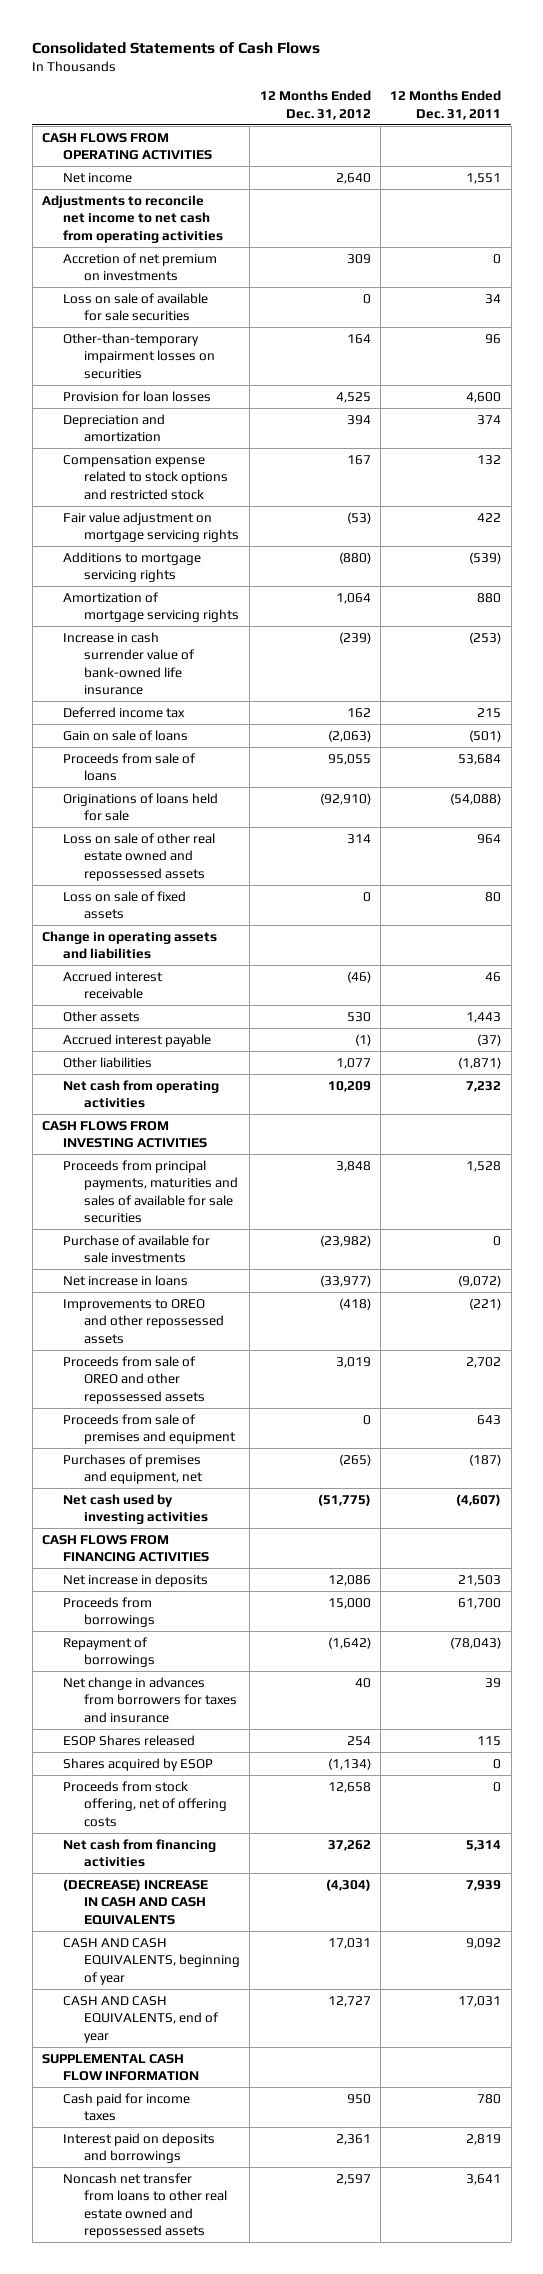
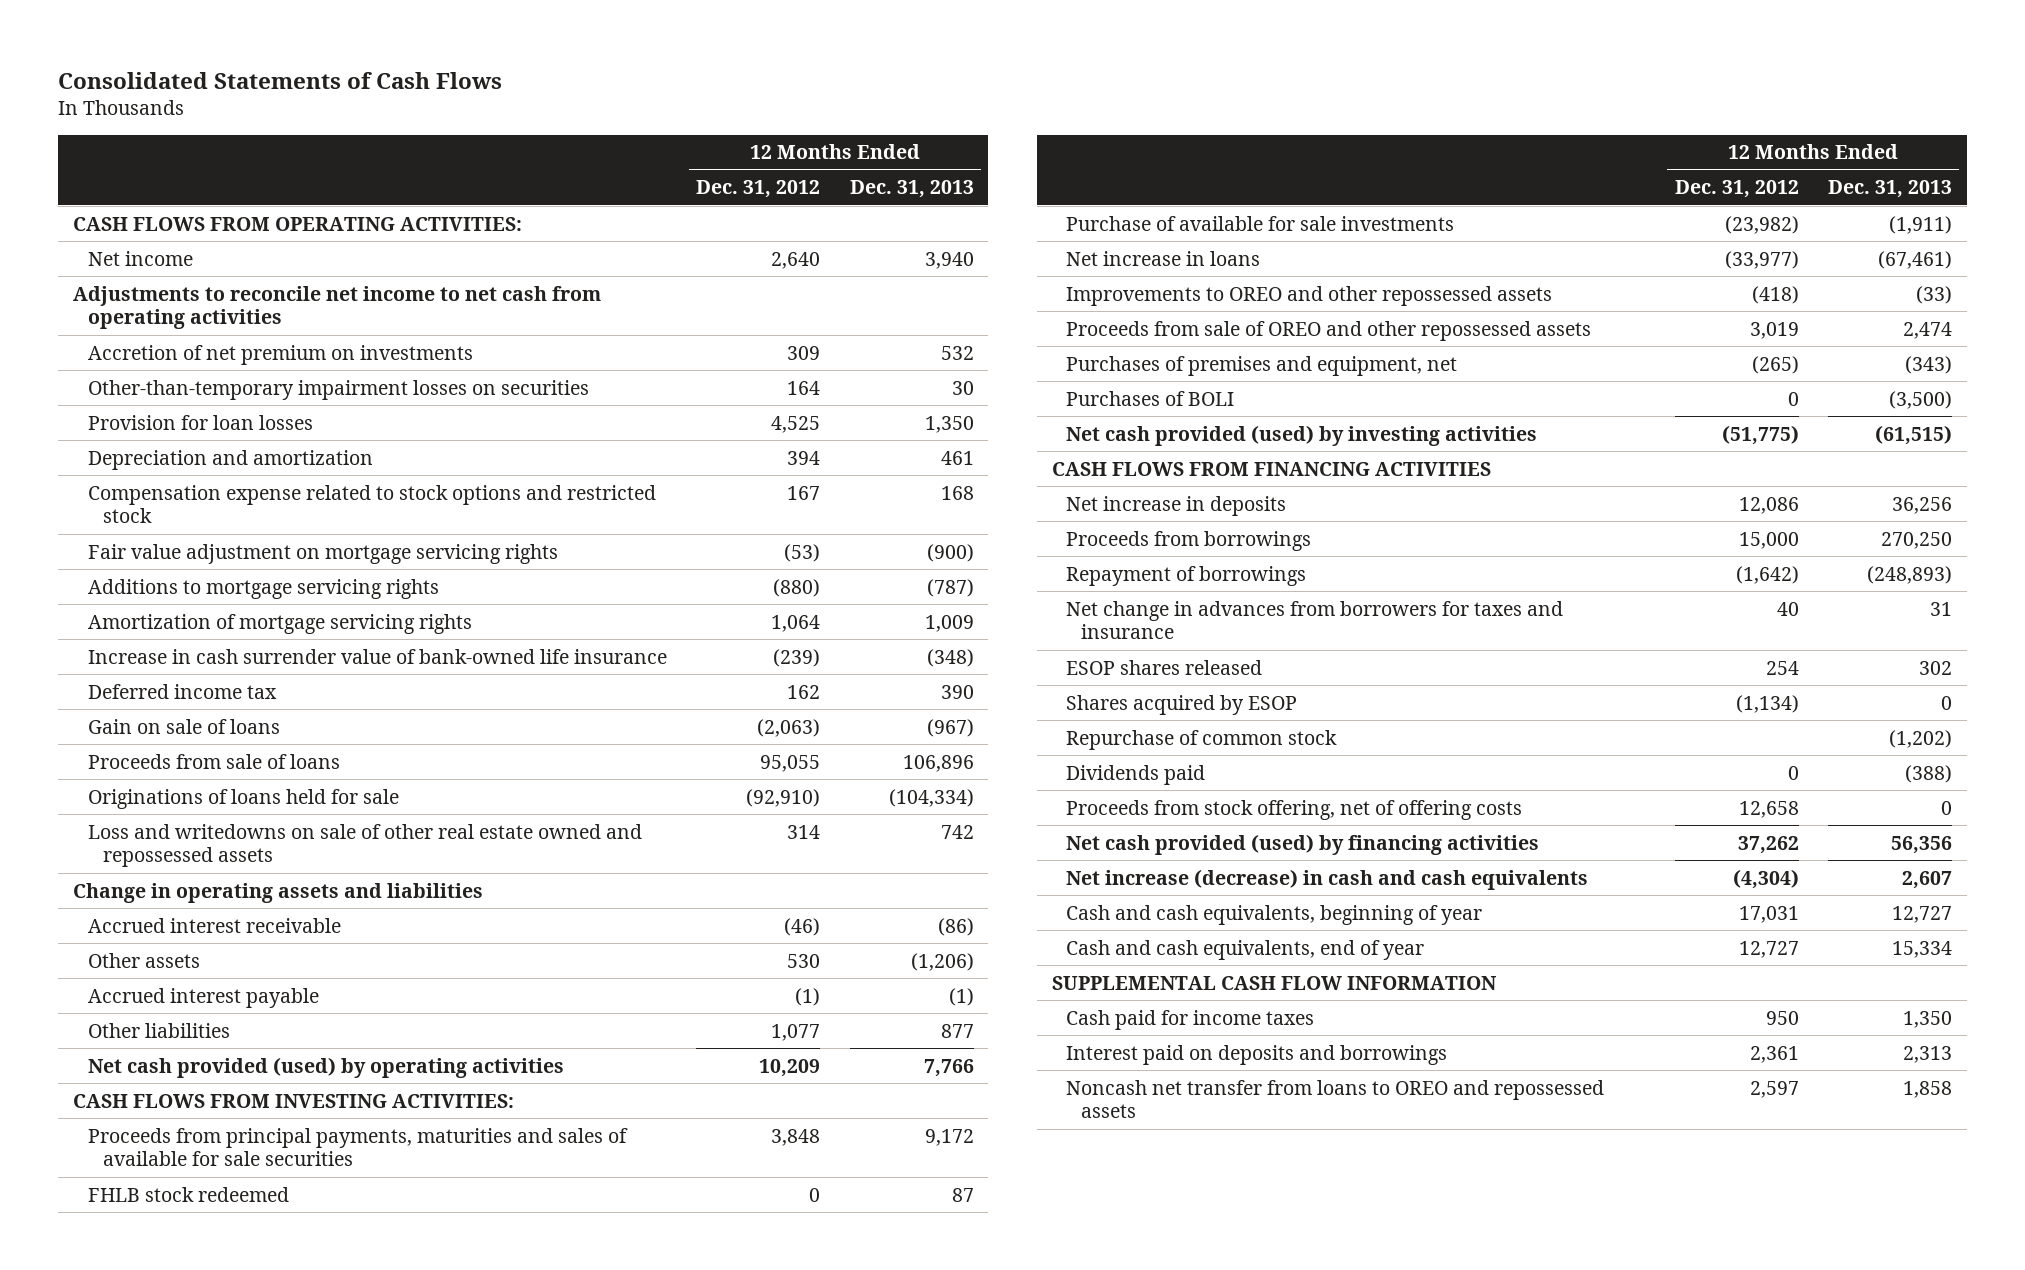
[390,90,502,120] 12 Months Ended Dec. 31, 2011 -> none
none -> [849,180,974,199] Dec. 31, 2013
[41,132,212,161] CASH FLOWS FROM OPERATING ACTIVITIES -> [73,216,523,231] CASH FLOWS FROM OPERATING ACTIVITIES:
[62,292,208,322] Loss on sale of available for sale securities -> none
[62,890,186,920] Loss on sale of fixed assets -> none
[62,832,215,881] Loss on sale of other real estate owned and repossessed assets -> [88,823,643,868] Loss and writedowns on sale of other real estate owned and repossessed assets
[62,1079,219,1109] Net cash from operating activities -> [88,1056,565,1078] Net cash provided (used) by operating activities
[41,1120,207,1149] CASH FLOWS FROM INVESTING ACTIVITIES -> [73,1093,515,1108] CASH FLOWS FROM INVESTING ACTIVITIES:
none -> [88,1186,290,1202] FHLB stock redeemed
[62,1413,236,1445] Proceeds from sale of premises and equipment -> none
none -> [1066,390,1235,406] Purchases of BOLI
[62,1493,208,1525] Net cash used by investing activities -> [1066,424,1538,446] Net cash provided (used) by investing activities
[62,1734,195,1746] ESOP Shares released -> [1066,659,1263,675] ESOP shares released
none -> [1066,729,1338,750] Repurchase of common stock
none -> [1066,764,1206,785] Dividends paid
[62,1838,216,1868] Net cash from financing activities -> [1066,833,1540,855] Net cash provided (used) by financing activities
[62,1878,208,1925] (DECREASE) INCREASE IN CASH AND CASH EQUIVALENTS -> [1066,868,1589,890] Net increase (decrease) in cash and cash equivalents
[62,1937,240,1985] CASH AND CASH EQUIVALENTS, beginning of year -> [1066,904,1483,925] Cash and cash equivalents, beginning of year
[62,1995,219,2043] CASH AND CASH EQUIVALENTS, end of year -> [1066,939,1425,960] Cash and cash equivalents, end of year
[62,2172,227,2239] Noncash net transfer from loans to other real estate owned and repossessed assets -> [1066,1079,1605,1119] Noncash net transfer from loans to OREO and repossessed assets

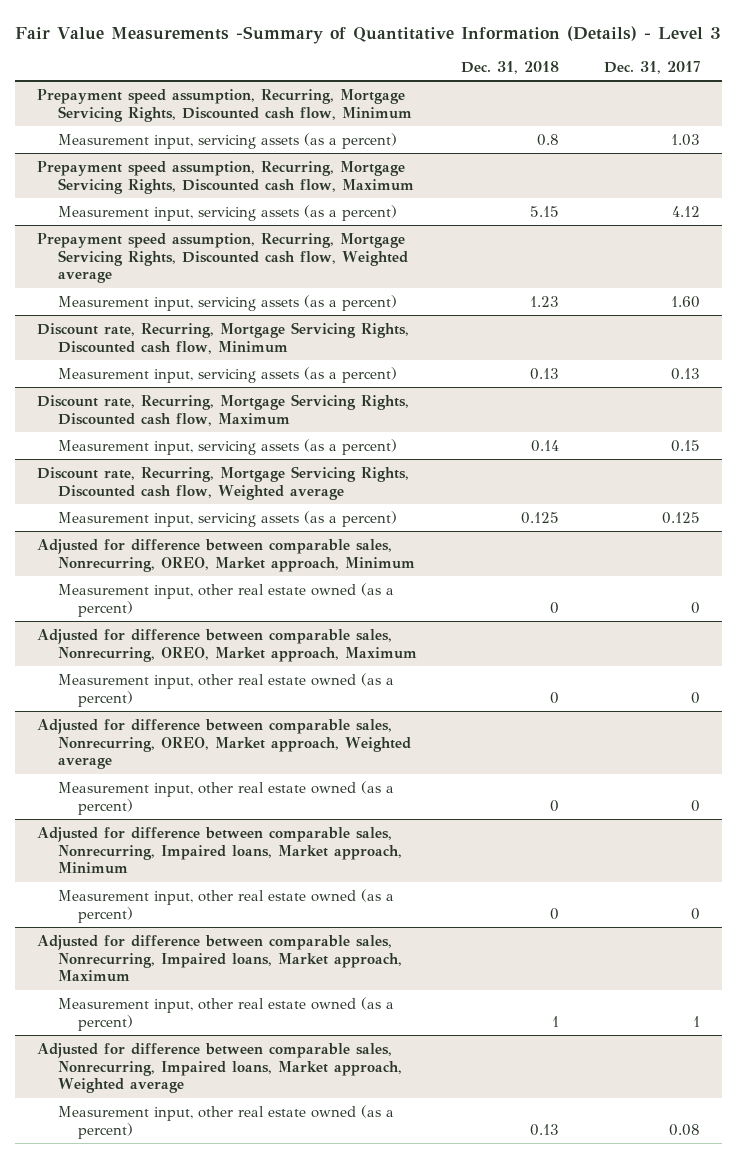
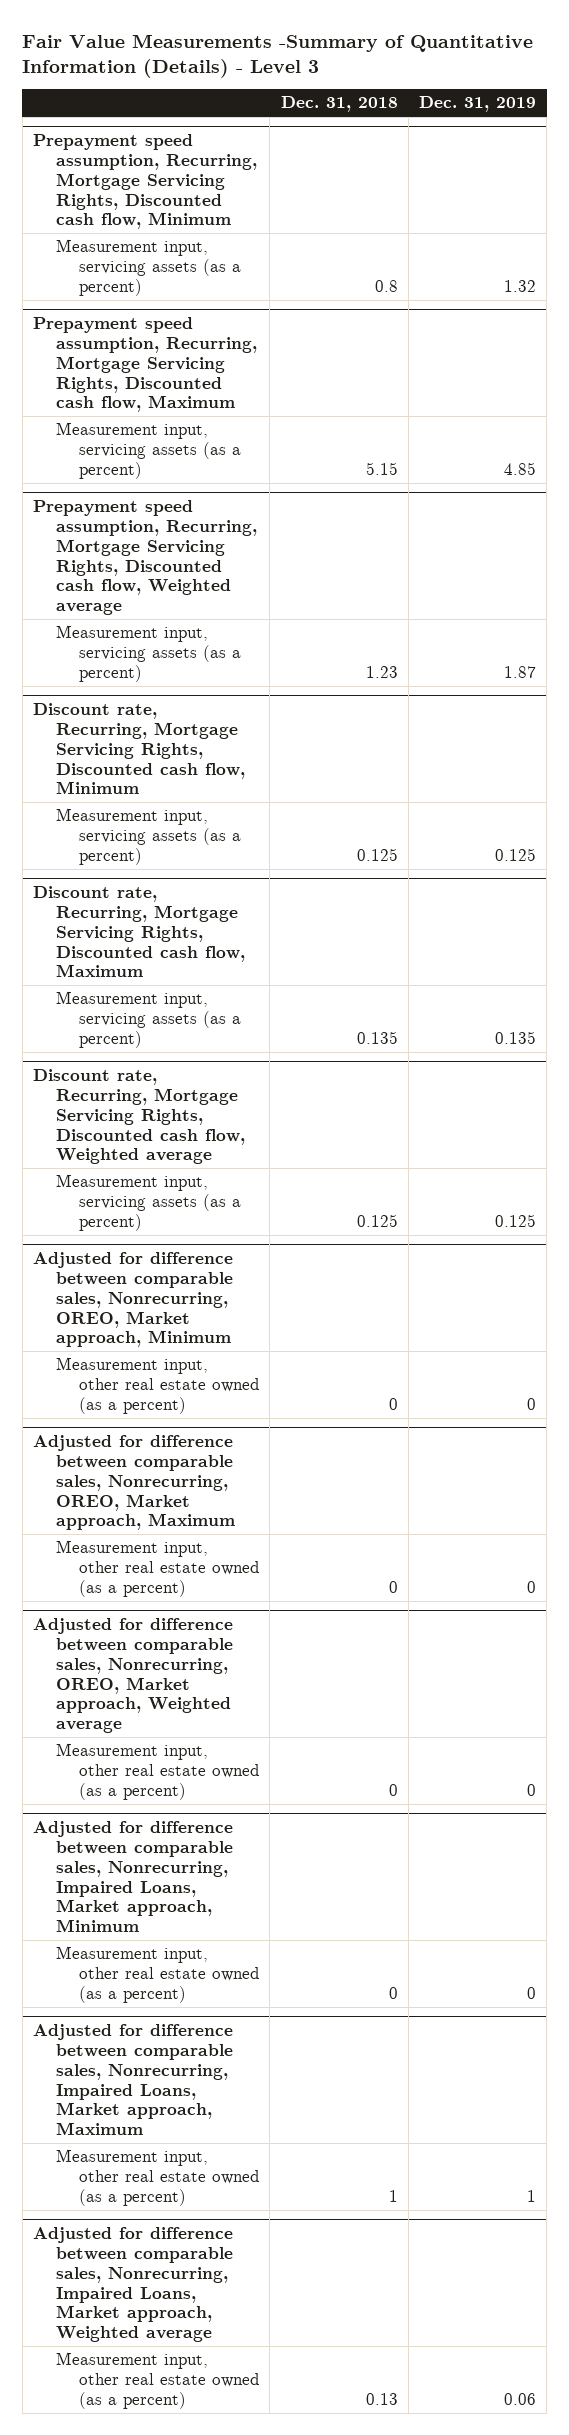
[603,61,700,75] Dec. 31, 2017 -> none
none -> [419,96,537,113] Dec. 31, 2019
[530,367,560,380] 0.13 -> [356,847,398,861] 0.125
[531,439,560,452] 0.14 -> [356,1030,398,1044] 0.135
[37,826,402,875] Adjusted for difference between comparable sales, Nonrecurring, Impaired loans, Market approach, Minimum -> [33,1821,234,1933] Adjusted for difference between comparable sales, Nonrecurring, Impaired Loans, Market approach, Minimum
[37,934,402,983] Adjusted for difference between comparable sales, Nonrecurring, Impaired loans, Market approach, Maximum -> [33,2024,234,2136] Adjusted for difference between comparable sales, Nonrecurring, Impaired Loans, Market approach, Maximum
[37,1042,402,1094] Adjusted for difference between comparable sales, Nonrecurring, Impaired loans, Market approach, Weighted average -> [33,2227,234,2343] Adjusted for difference between comparable sales, Nonrecurring, Impaired Loans, Market approach, Weighted average

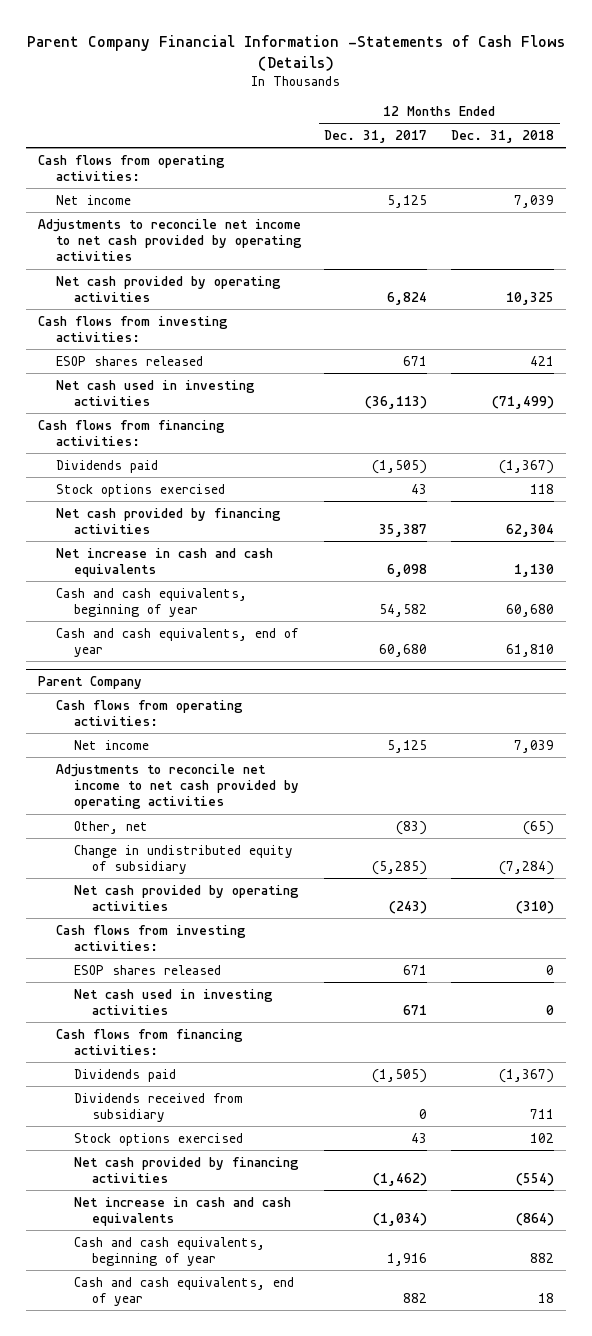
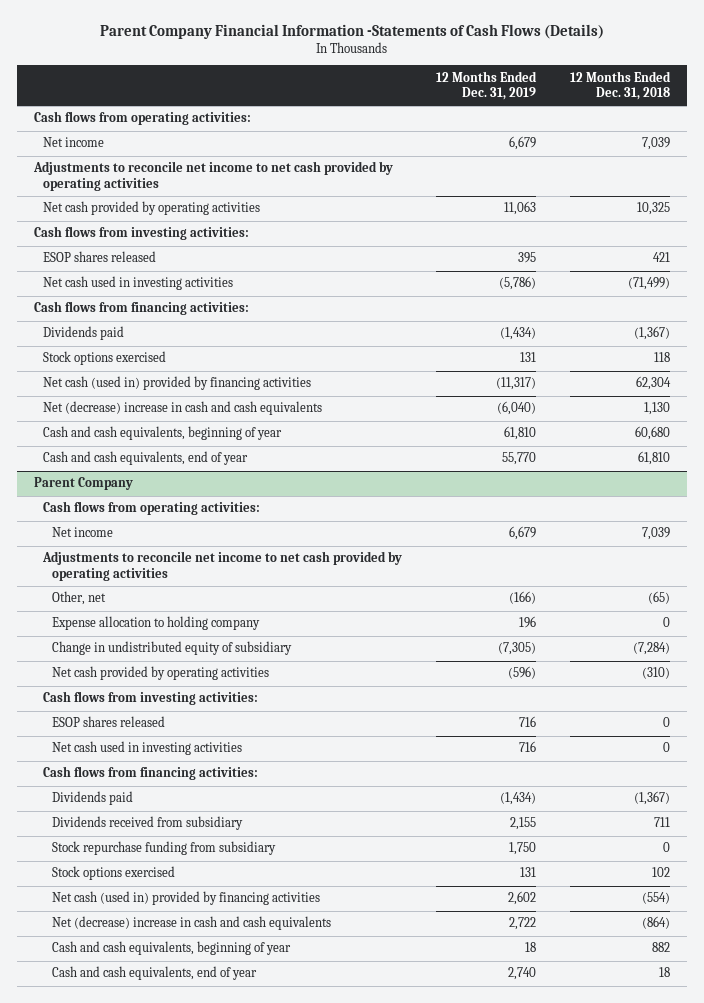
[324,130,428,144] Dec. 31, 2017 -> none
none -> [435,70,537,100] 12 Months Ended Dec. 31, 2019
[55,507,281,535] Net cash provided by financing activities -> [42,376,311,391] Net cash (used in) provided by financing activities
[55,547,273,578] Net increase in cash and cash equivalents -> [42,401,322,416] Net (decrease) increase in cash and cash equivalents
none -> [51,616,260,631] Expense allocation to holding company
none -> [51,841,276,856] Stock repurchase funding from subsidiary
[73,1156,299,1184] Net cash provided by financing activities -> [51,891,320,906] Net cash (used in) provided by financing activities
[73,1196,291,1227] Net increase in cash and cash equivalents -> [51,916,331,931] Net (decrease) increase in cash and cash equivalents

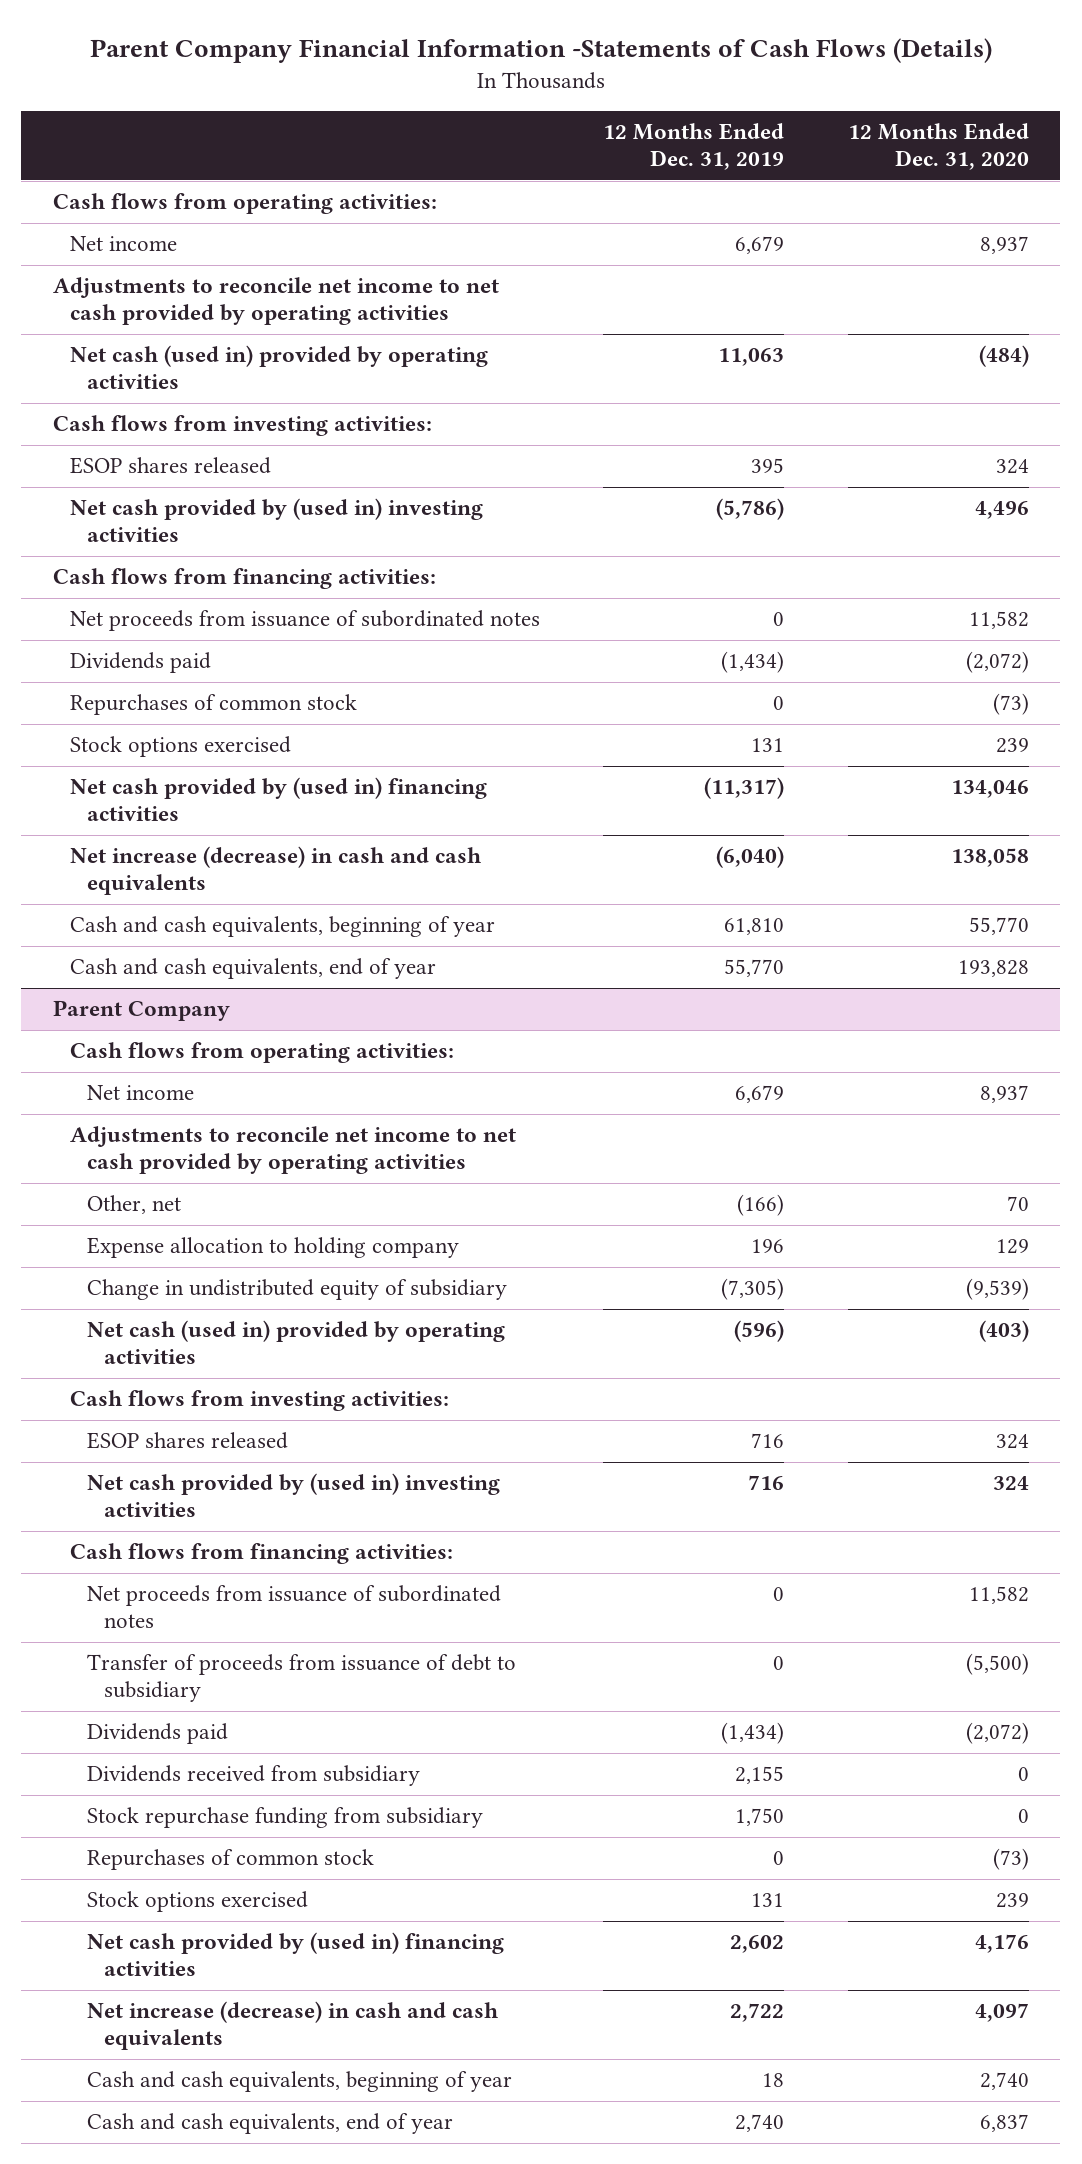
[570,70,672,100] 12 Months Ended Dec. 31, 2018 -> none
none -> [847,123,1029,171] 12 Months Ended Dec. 31, 2020
[42,201,260,216] Net cash provided by operating activities -> [69,345,488,390] Net cash (used in) provided by operating activities
[42,276,233,291] Net cash used in investing activities -> [69,498,483,543] Net cash provided by (used in) investing activities
none -> [69,610,540,632] Net proceeds from issuance of subordinated notes
none -> [69,694,357,716] Repurchases of common stock
[42,376,311,391] Net cash (used in) provided by financing activities -> [69,777,487,822] Net cash provided by (used in) financing activities
[42,401,322,416] Net (decrease) increase in cash and cash equivalents -> [69,846,482,896] Net increase (decrease) in cash and cash equivalents
[51,666,269,681] Net cash provided by operating activities -> [86,1320,505,1365] Net cash (used in) provided by operating activities
[51,741,242,756] Net cash used in investing activities -> [86,1473,500,1518] Net cash provided by (used in) investing activities
none -> [86,1585,501,1629] Net proceeds from issuance of subordinated notes
none -> [86,1654,516,1703] Transfer of proceeds from issuance of debt to subsidiary
none -> [86,1849,374,1871] Repurchases of common stock
[51,891,320,906] Net cash (used in) provided by financing activities -> [86,1932,504,1977] Net cash provided by (used in) financing activities
[51,916,331,931] Net (decrease) increase in cash and cash equivalents -> [86,2001,499,2051] Net increase (decrease) in cash and cash equivalents

